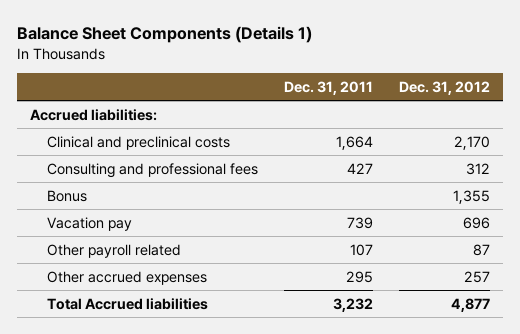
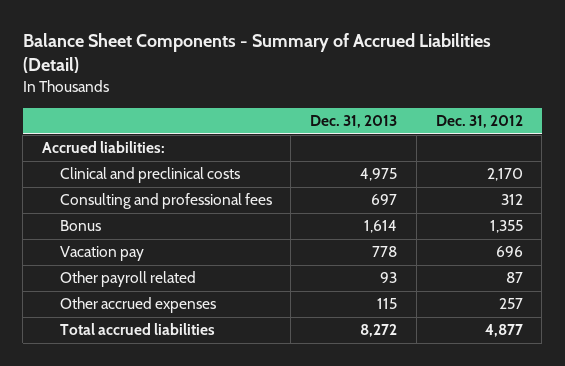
[16,26,312,44] Balance Sheet Components (Details 1) -> [22,33,491,74] Balance Sheet Components - Summary of Accrued Liabilities (Detail)
[284,80,374,95] Dec. 31, 2011 -> none
none -> [310,115,398,129] Dec. 31, 2013
[47,297,209,310] Total Accrued liabilities -> [59,323,215,336] Total accrued liabilities

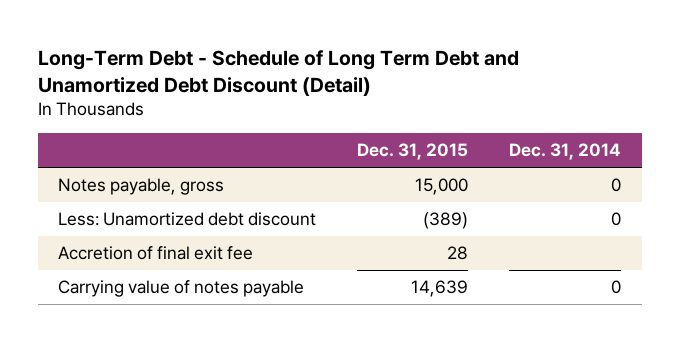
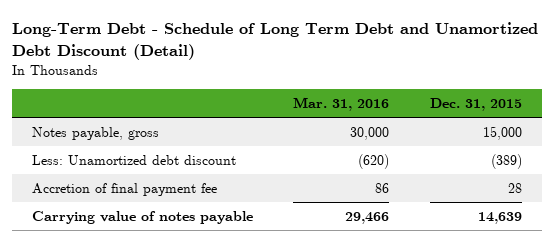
[509,143,622,161] Dec. 31, 2014 -> none
none -> [293,96,390,111] Mar. 31, 2016
[58,246,254,261] Accretion of final exit fee -> [32,183,218,197] Accretion of final payment fee

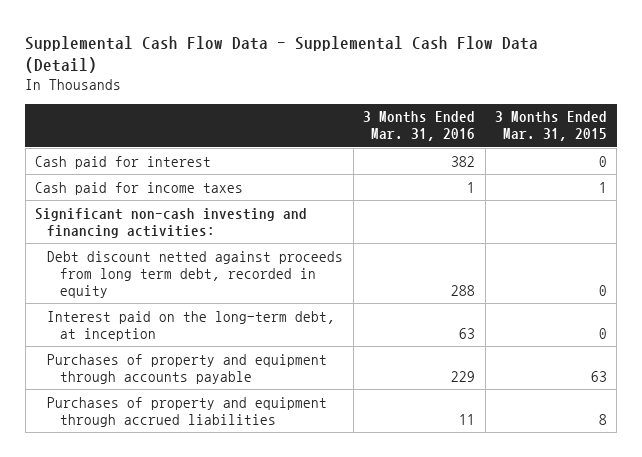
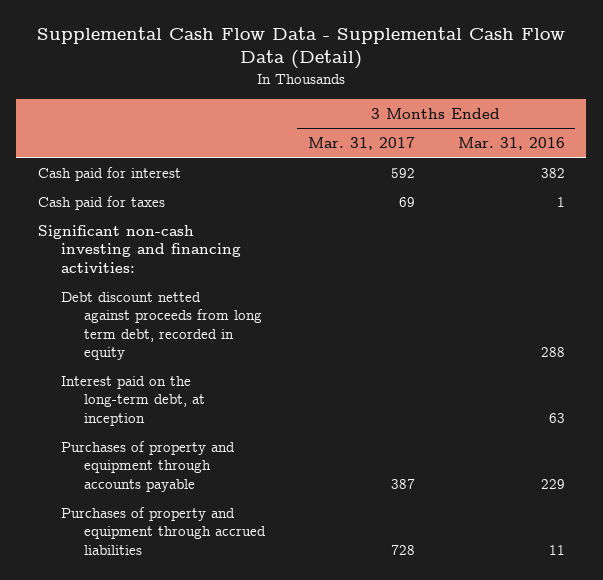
[495,111,608,142] 3 Months Ended Mar. 31, 2015 -> none
none -> [307,137,415,151] Mar. 31, 2017
[35,181,244,195] Cash paid for income taxes -> [37,195,165,210] Cash paid for taxes

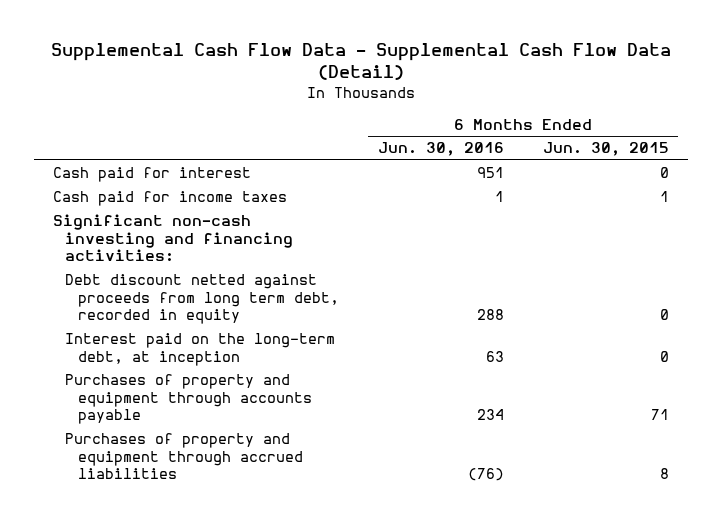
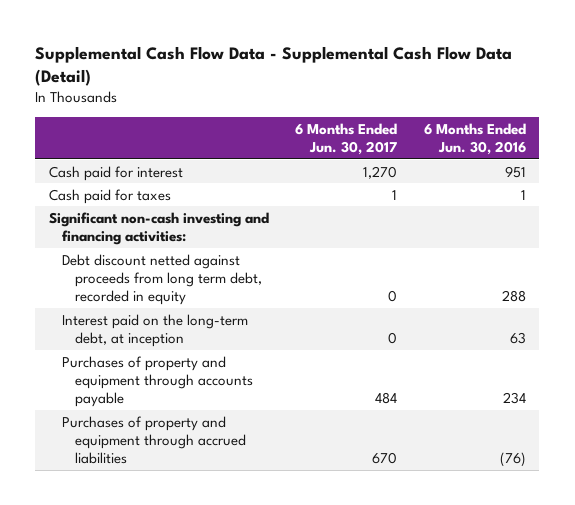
[542,142,669,157] Jun. 30, 2015 -> none
none -> [295,122,398,156] 6 Months Ended Jun. 30, 2017
[53,191,288,207] Cash paid for income taxes -> [48,188,171,204] Cash paid for taxes

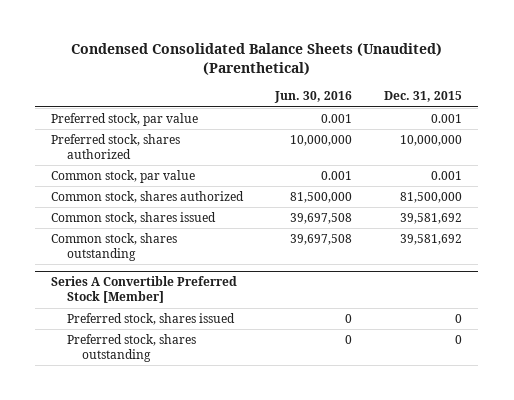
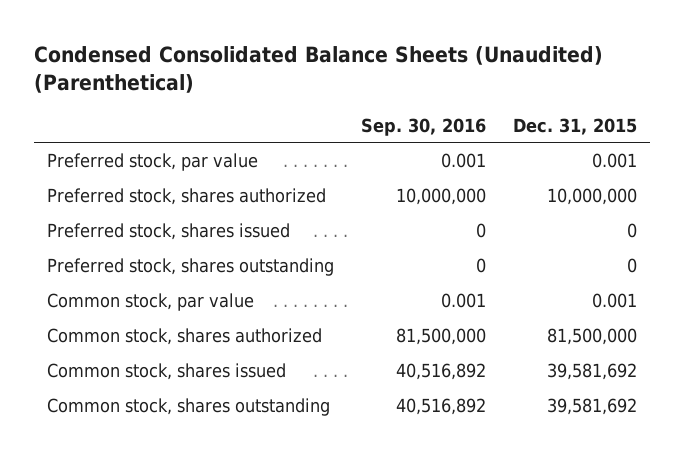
[274,91,353,104] Jun. 30, 2016 -> none
none -> [361,117,487,136] Sep. 30, 2016
none -> [47,222,291,240] Preferred stock, shares issued
none -> [47,257,335,276] Preferred stock, shares outstanding
[51,276,238,304] Series A Convertible Preferred Stock [Member] -> none
[66,313,235,326] Preferred stock, shares issued -> none
[66,334,196,362] Preferred stock, shares outstanding -> none

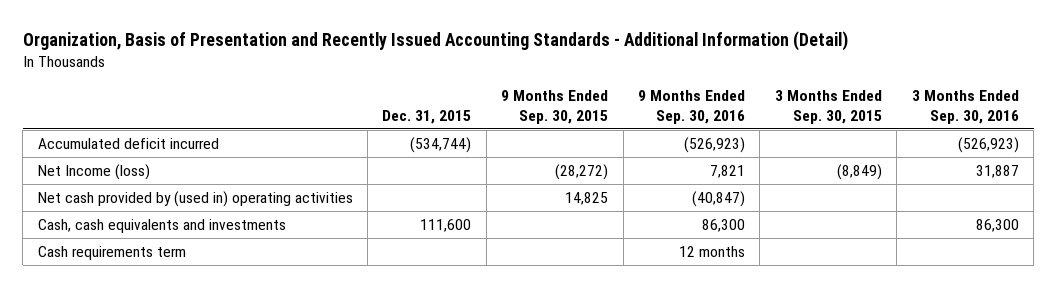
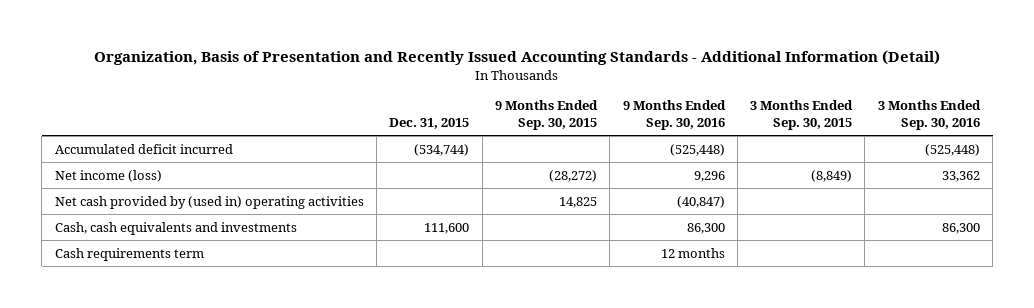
[684,137,746,154] (526,923) -> [669,143,725,156] (525,448)
[957,137,1019,154] (526,923) -> [924,143,980,156] (525,448)
[37,164,150,181] Net Income (loss) -> [54,169,162,182] Net income (loss)
[710,165,746,179] 7,821 -> [693,170,725,182] 9,296
[975,165,1019,179] 31,887 -> [941,170,980,182] 33,362

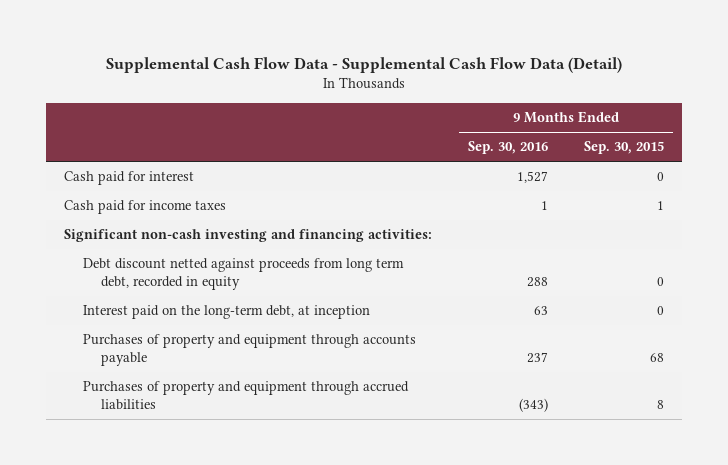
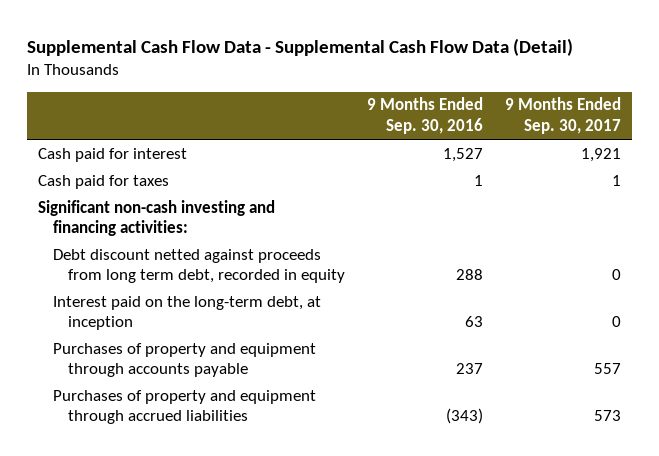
[583,141,664,155] Sep. 30, 2015 -> none
none -> [505,97,622,135] 9 Months Ended Sep. 30, 2017
[64,200,227,215] Cash paid for income taxes -> [37,174,169,189] Cash paid for taxes

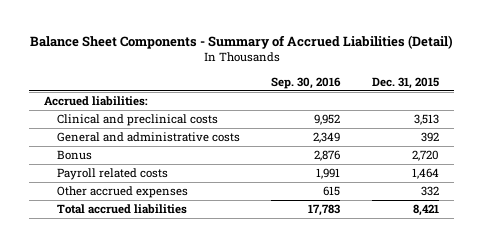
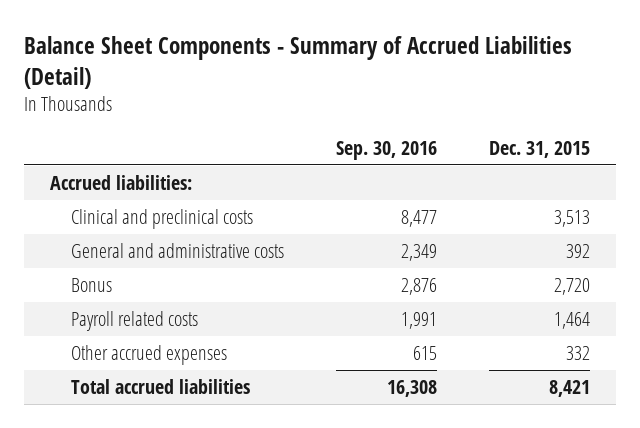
[314,114,341,126] 9,952 -> [401,209,438,227] 8,477
[308,204,341,217] 17,783 -> [387,379,438,397] 16,308

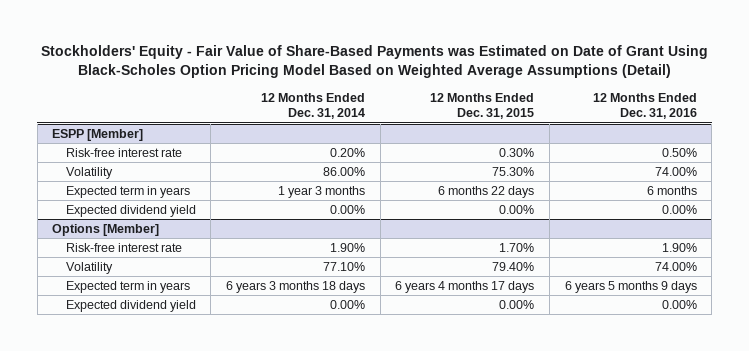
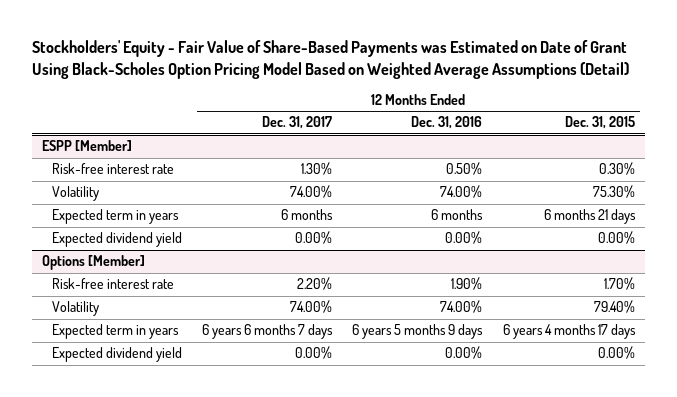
[260,92,365,120] 12 Months Ended Dec. 31, 2014 -> none
none -> [262,116,333,130] Dec. 31, 2017
[438,185,535,198] 6 months 22 days -> [543,209,636,225] 6 months 21 days

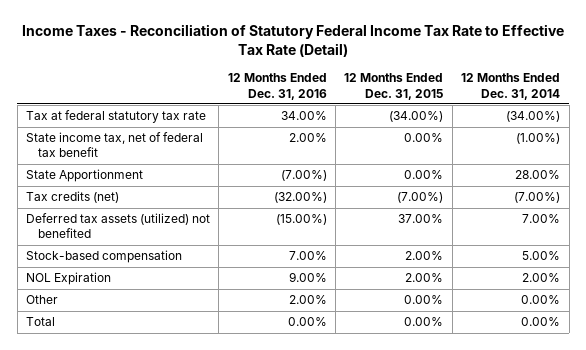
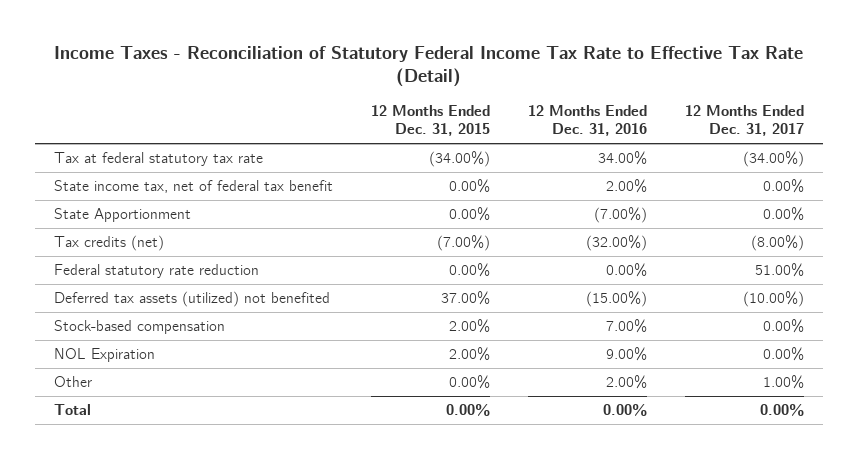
[461,73,561,100] 12 Months Ended Dec. 31, 2014 -> none
none -> [685,105,805,137] 12 Months Ended Dec. 31, 2017
none -> [54,264,260,279] Federal statutory rate reduction

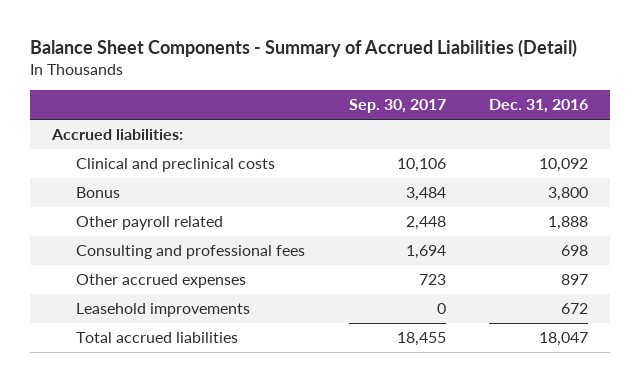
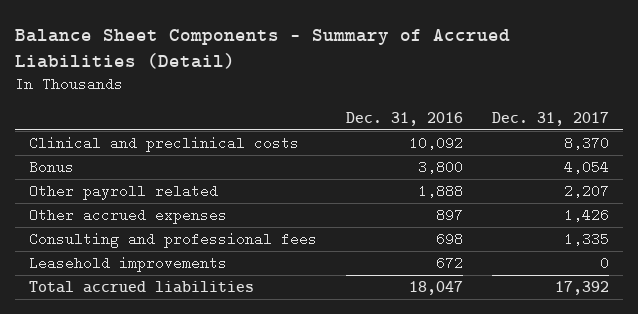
[348,99,446,114] Sep. 30, 2017 -> none
none -> [491,112,609,127] Dec. 31, 2017
[50,129,183,141] Accrued liabilities: -> none
[76,245,306,260] Consulting and professional fees -> [29,232,318,249] Consulting and professional fees

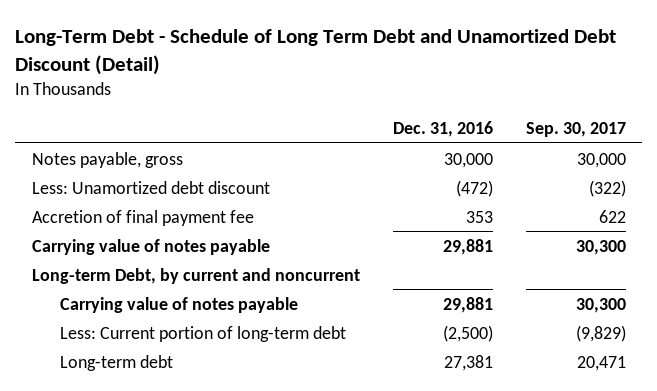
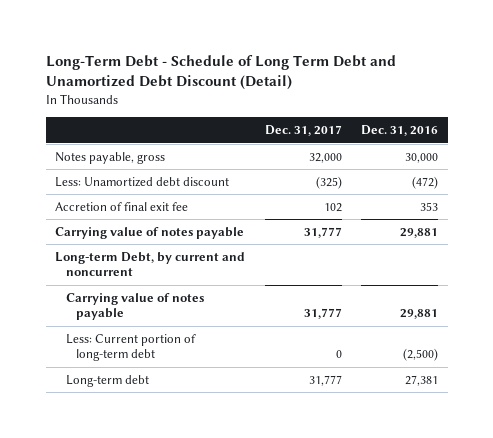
[525,121,626,137] Sep. 30, 2017 -> none
none -> [264,125,342,137] Dec. 31, 2017
[31,209,254,226] Accretion of final payment fee -> [55,202,189,212] Accretion of final exit fee

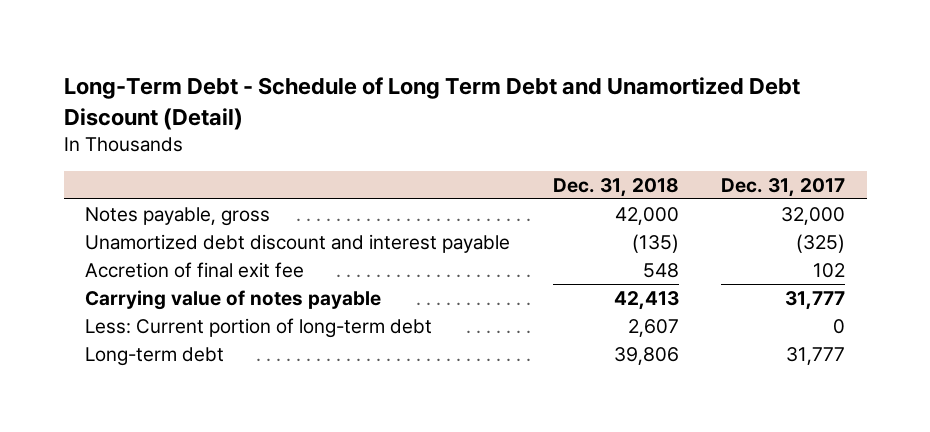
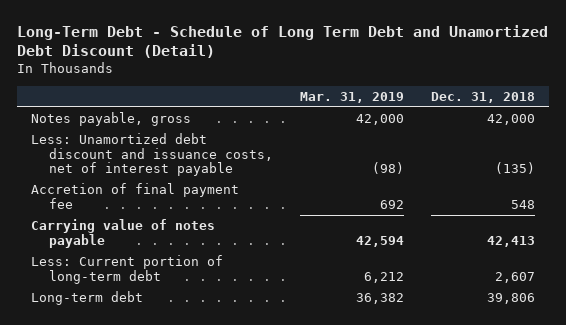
[721,177,846,197] Dec. 31, 2017 -> none
none -> [300,91,405,103] Mar. 31, 2019
[84,234,510,254] Unamortized debt discount and interest payable -> [30,133,274,177] Less: Unamortized debt discount and issuance costs, net of interest payable
[84,262,304,279] Accretion of final exit fee -> [30,183,239,209] Accretion of final payment fee

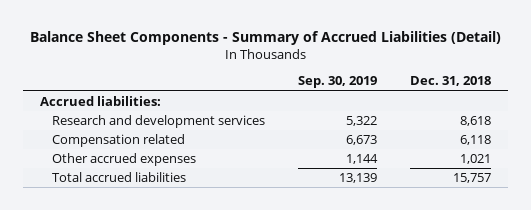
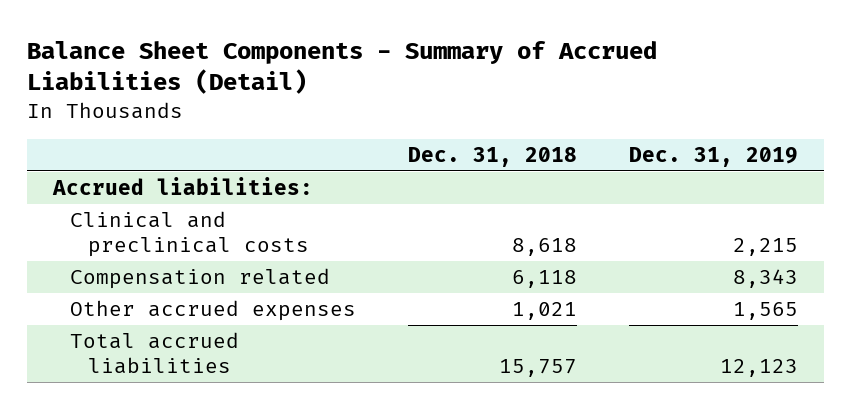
[297,76,377,89] Sep. 30, 2019 -> none
none -> [629,146,799,167] Dec. 31, 2019
[51,115,265,129] Research and development services -> [70,211,310,257] Clinical and preclinical costs

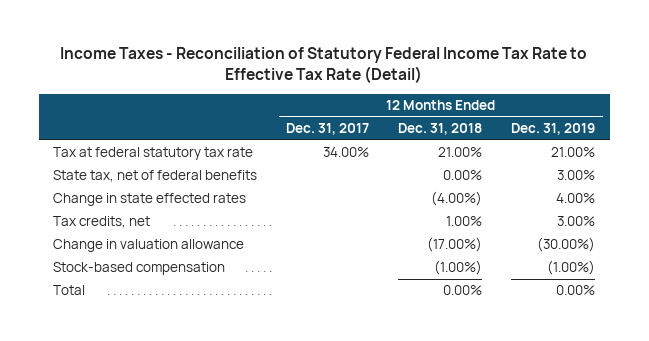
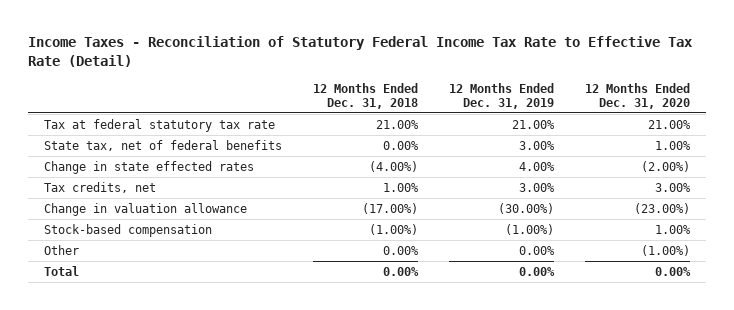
[286,123,370,136] Dec. 31, 2017 -> none
none -> [585,82,691,109] 12 Months Ended Dec. 31, 2020
none -> [43,244,79,255] Other

